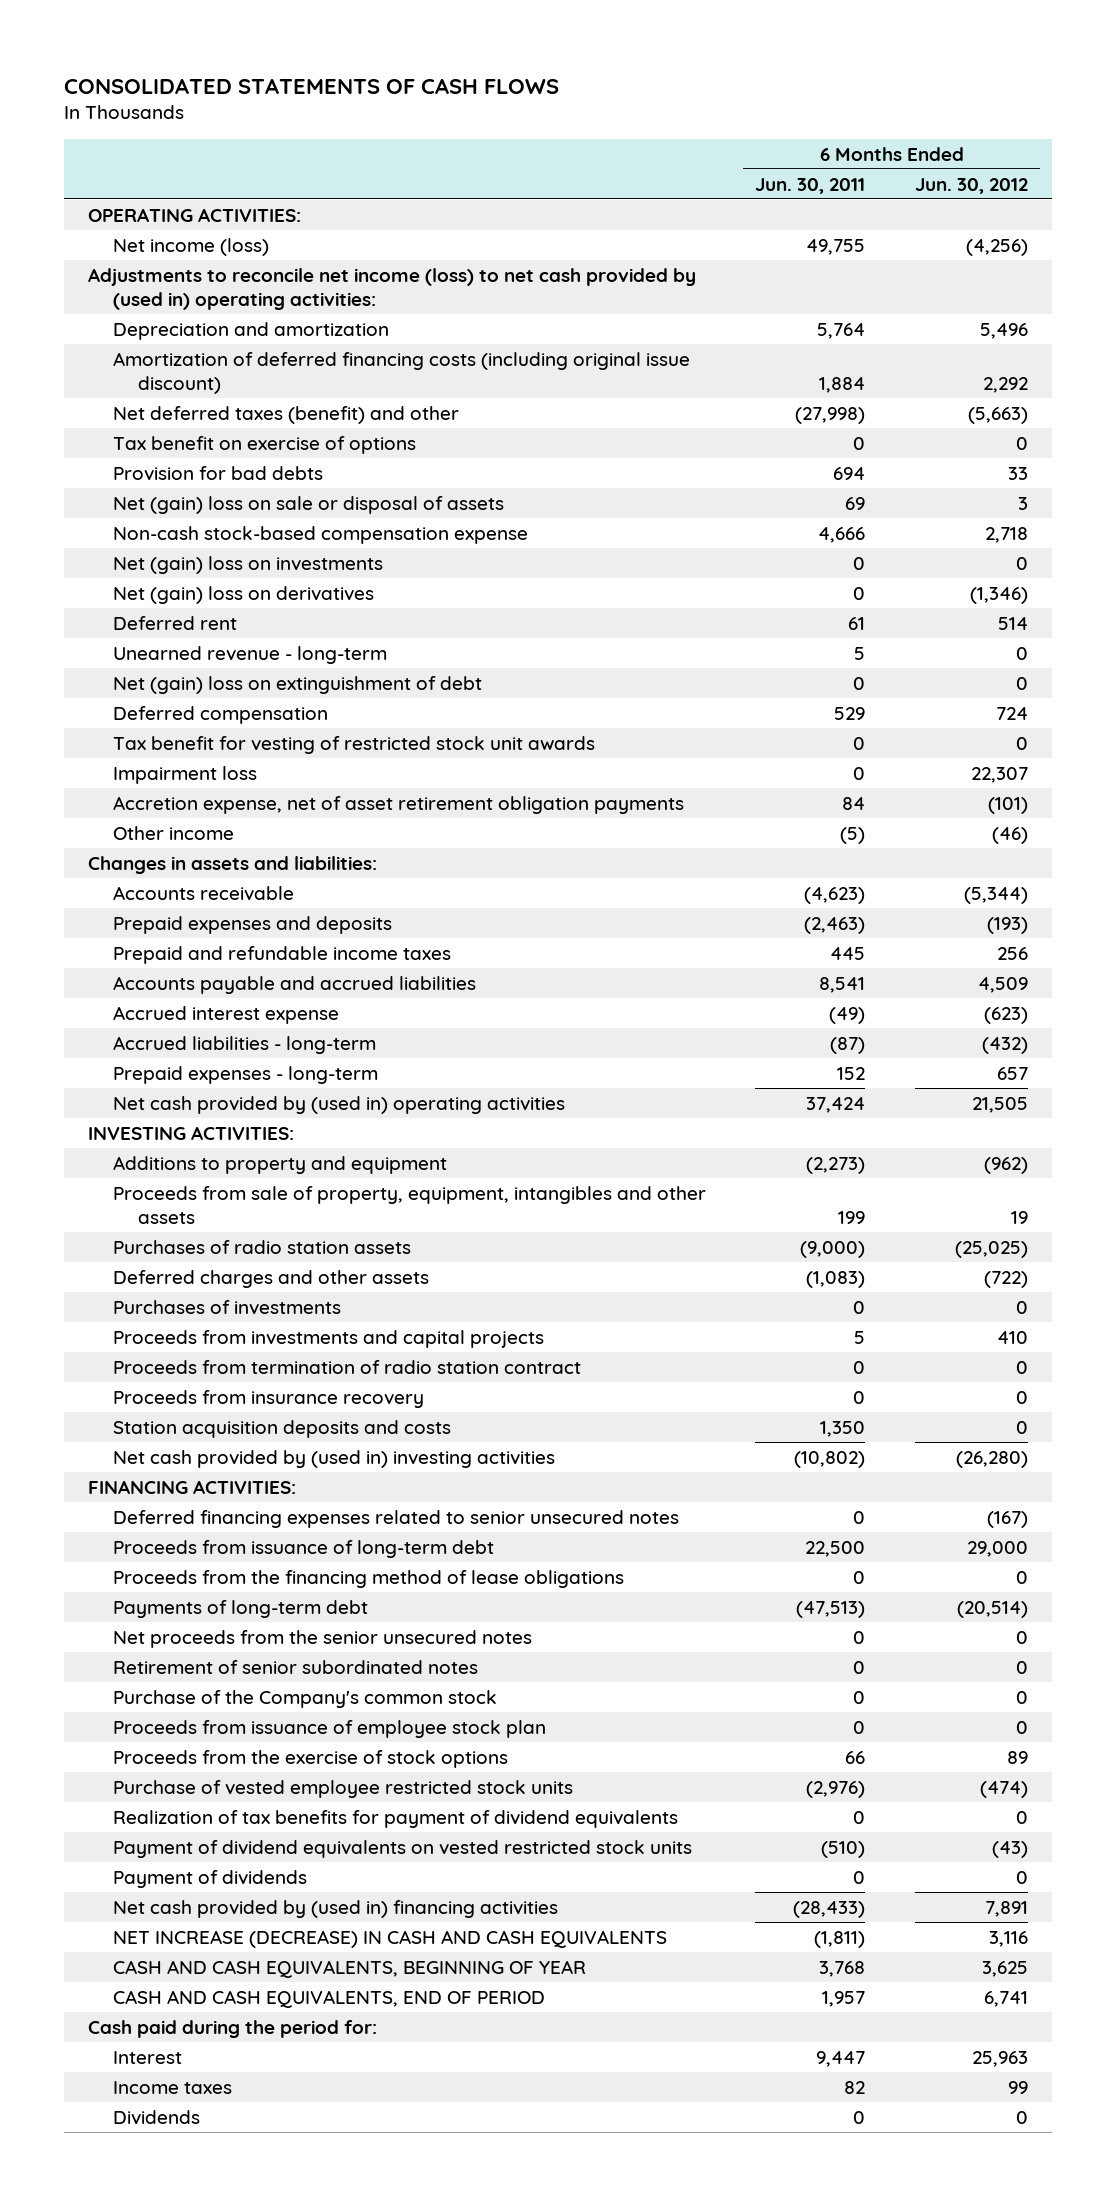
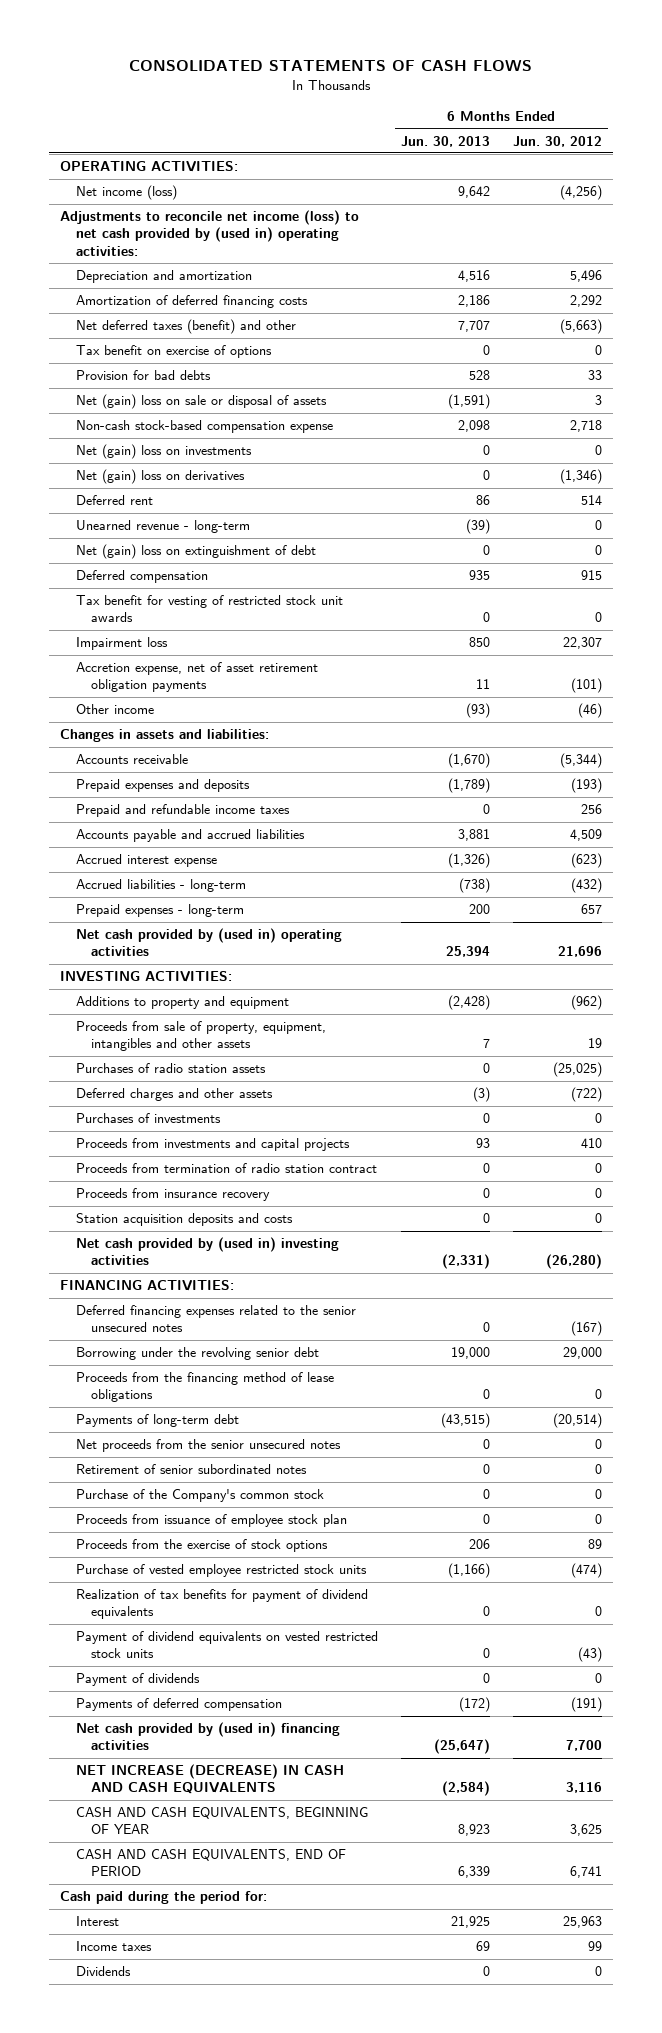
[755,177,866,194] Jun. 30, 2011 -> none
none -> [400,135,490,147] Jun. 30, 2013
[113,351,691,394] Amortization of deferred financing costs (including original issue discount) -> [75,295,308,309] Amortization of deferred financing costs
[995,706,1028,720] 724 -> [580,570,602,581] 915
[971,1096,1028,1113] 21,505 -> [557,946,602,958] 21,696
[113,1509,680,1528] Deferred financing expenses related to senior unsecured notes -> [75,1305,356,1333] Deferred financing expenses related to the senior unsecured notes
[113,1539,495,1558] Proceeds from issuance of long-term debt -> [75,1347,319,1361] Borrowing under the revolving senior debt
none -> [75,1698,282,1712] Payments of deferred compensation
[984,1900,1028,1917] 7,891 -> [565,1740,602,1752] 7,700

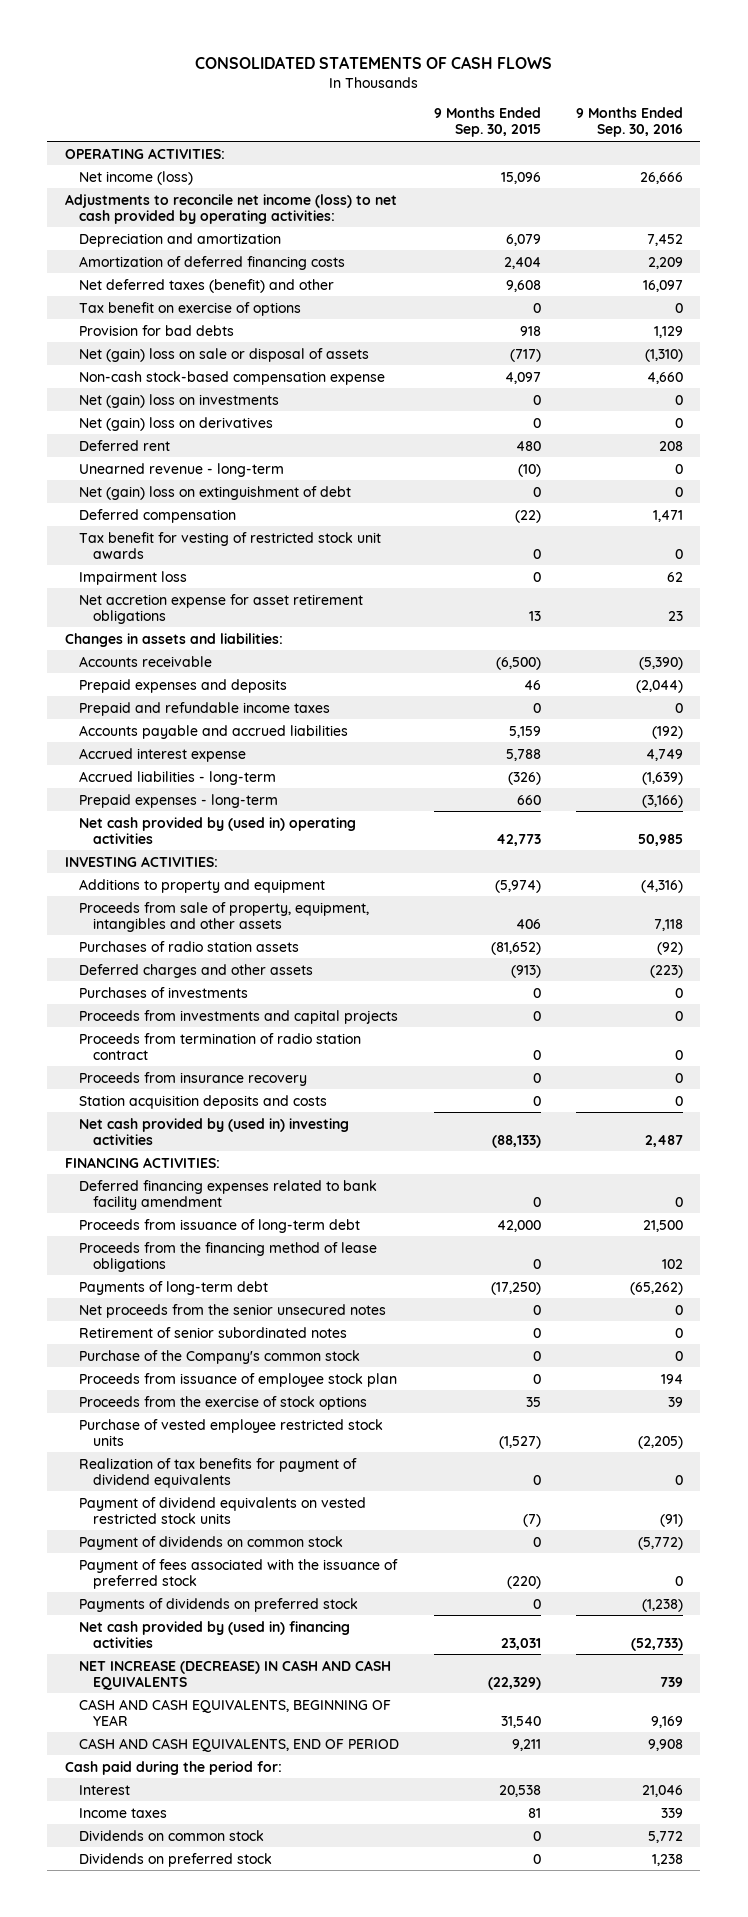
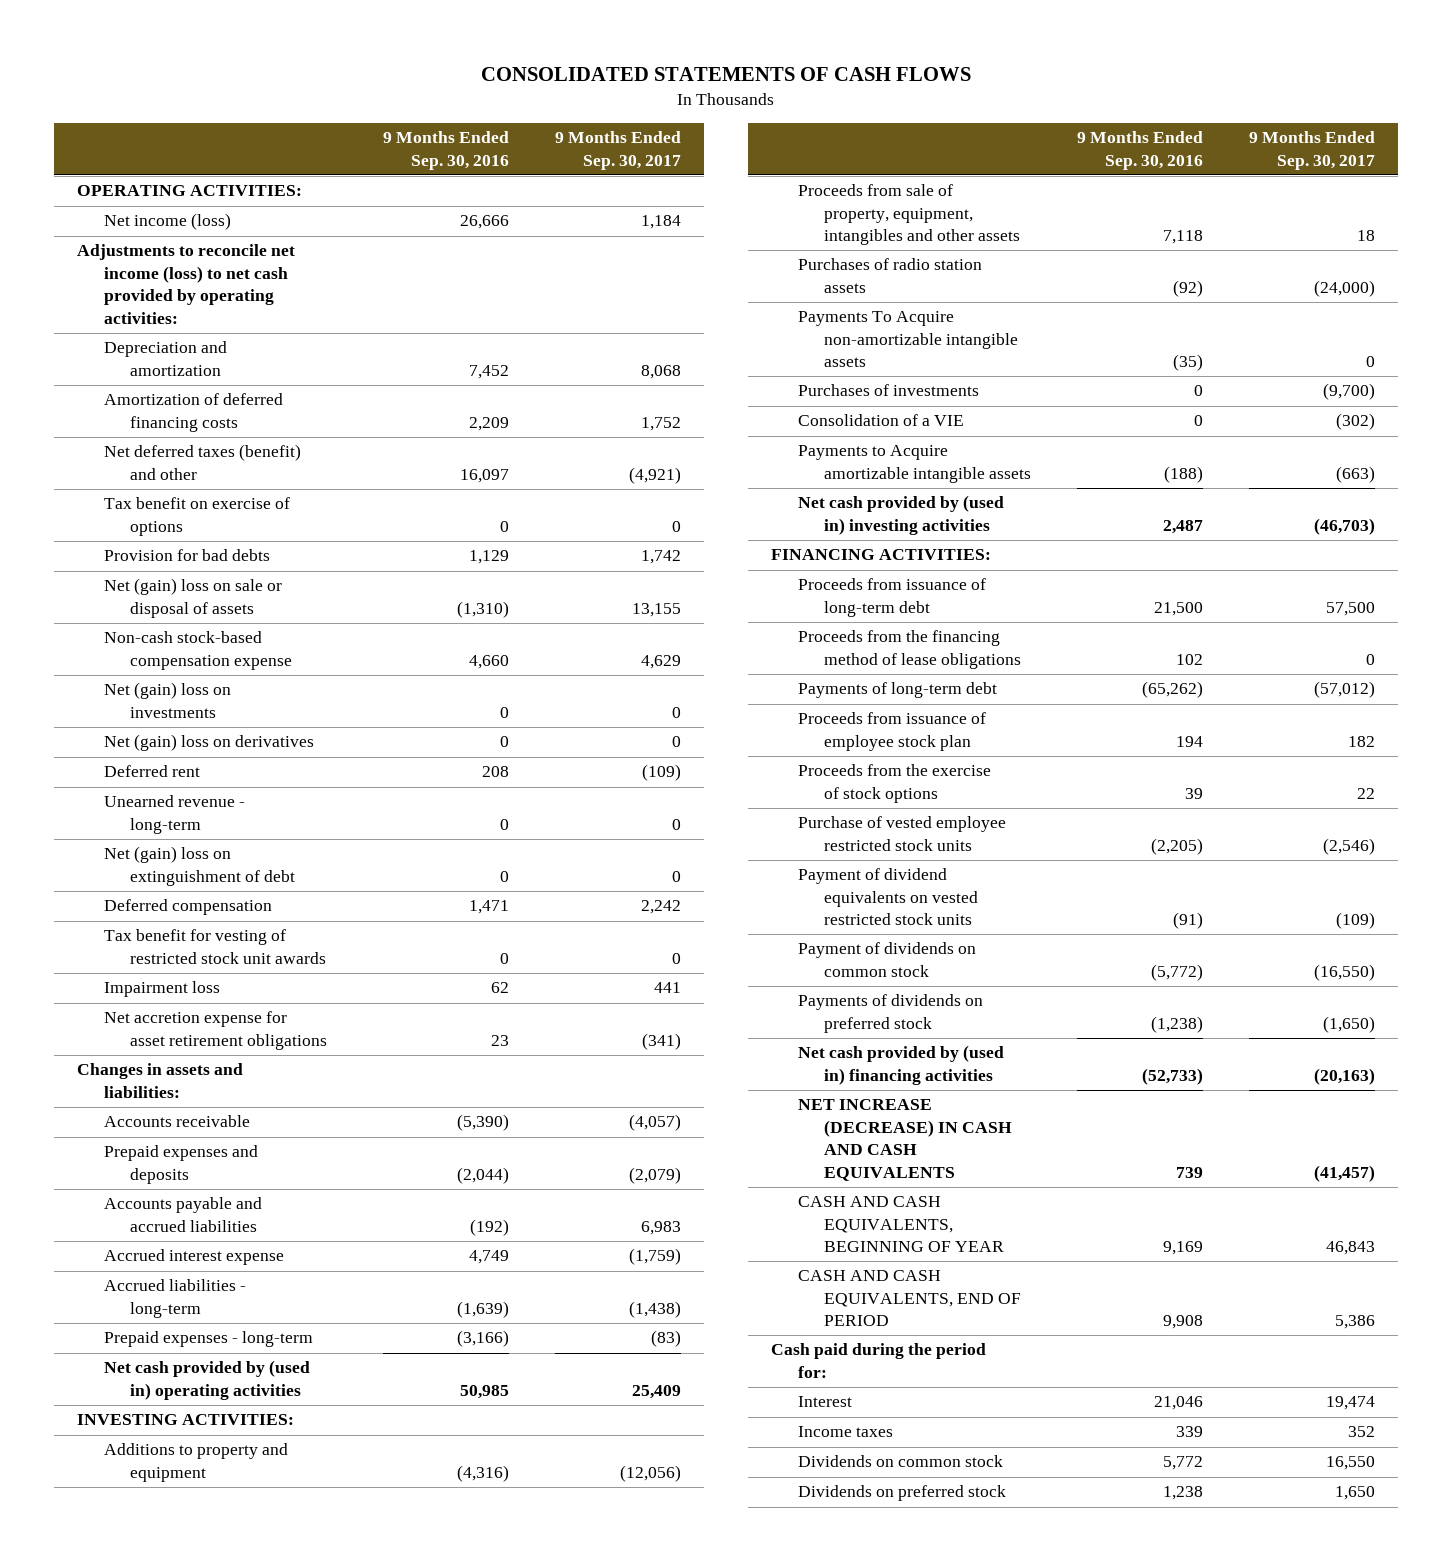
[433,107,541,138] 9 Months Ended Sep. 30, 2015 -> none
none -> [555,131,682,170] 9 Months Ended Sep. 30, 2017
[79,701,331,716] Prepaid and refundable income taxes -> none
[79,963,314,978] Deferred charges and other assets -> none
none -> [797,311,1019,368] Payments To Acquire non-amortizable intangible assets
[79,1009,399,1024] Proceeds from investments and capital projects -> none
[79,1032,362,1060] Proceeds from termination of radio station contract -> none
[79,1071,308,1086] Proceeds from insurance recovery -> none
[79,1094,328,1109] Station acquisition deposits and costs -> none
none -> [797,414,964,427] Consolidation of a VIE
none -> [797,445,1032,483] Payments to Acquire amortizable intangible assets
[79,1179,378,1210] Deferred financing expenses related to bank facility amendment -> none
[79,1303,387,1318] Net proceeds from the senior unsecured notes -> none
[79,1326,348,1338] Retirement of senior subordinated notes -> none
[79,1349,361,1364] Purchase of the Company's common stock -> none
[79,1457,358,1488] Realization of tax benefits for payment of dividend equivalents -> none
[79,1558,399,1589] Payment of fees associated with the issuance of preferred stock -> none

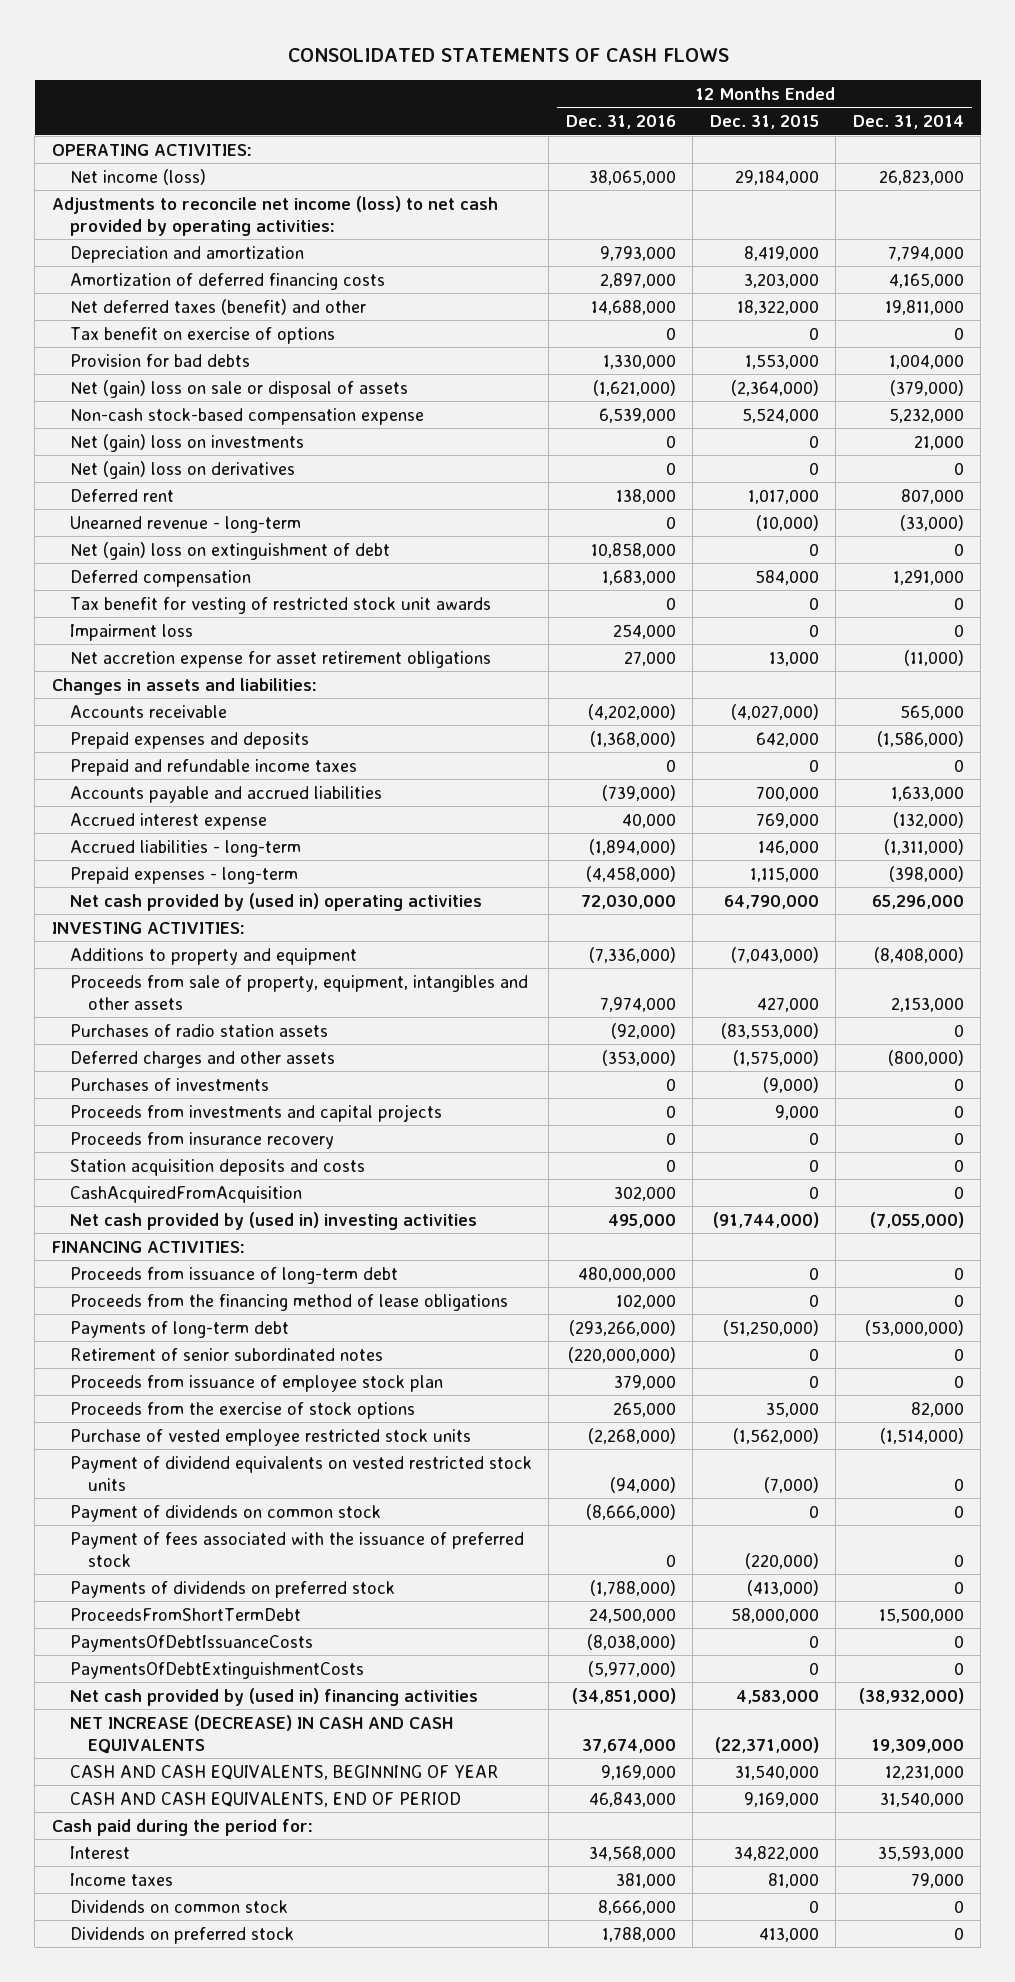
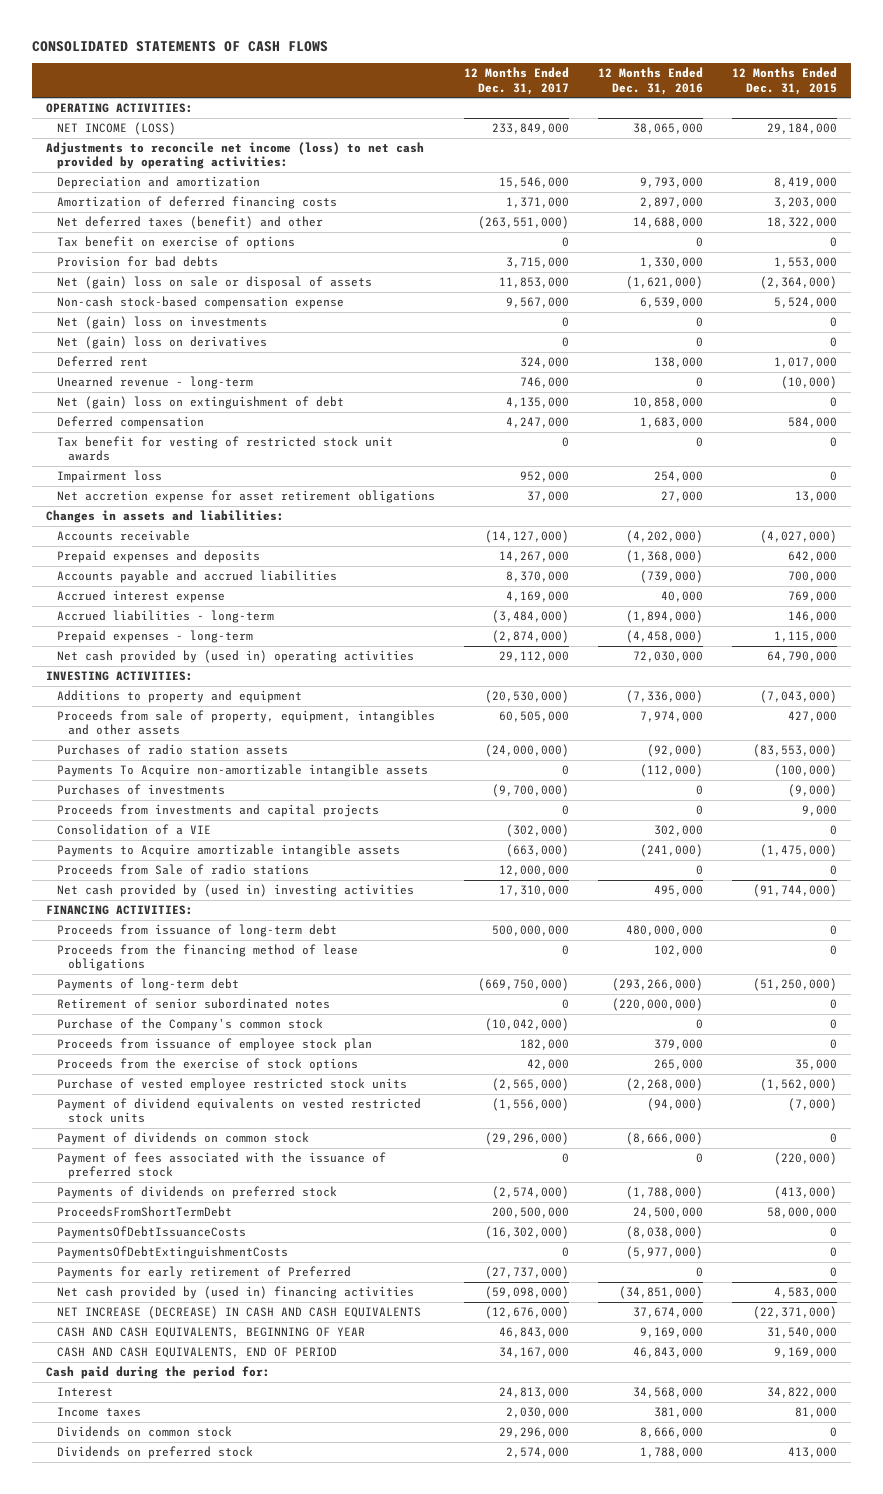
[852,114,964,129] Dec. 31, 2014 -> none
none -> [464,67,570,95] 12 Months Ended Dec. 31, 2017
[69,168,206,185] Net income (loss) -> [57,122,177,136] NET INCOME (LOSS)
[69,758,357,776] Prepaid and refundable income taxes -> none
[69,1050,335,1068] Deferred charges and other assets -> none
none -> [57,764,429,778] Payments To Acquire non-amortizable intangible assets
[69,1131,334,1149] Proceeds from insurance recovery -> none
[69,1158,365,1176] Station acquisition deposits and costs -> none
[69,1185,302,1203] CashAcquiredFromAcquisition -> [57,824,212,836] Consolidation of a VIE
none -> [57,844,401,858] Payments to Acquire amortizable intangible assets
none -> [57,864,310,876] Proceeds from Sale of radio stations
none -> [57,1018,324,1032] Purchase of the Company's common stock
none -> [57,1266,352,1280] Payments for early retirement of Preferred

